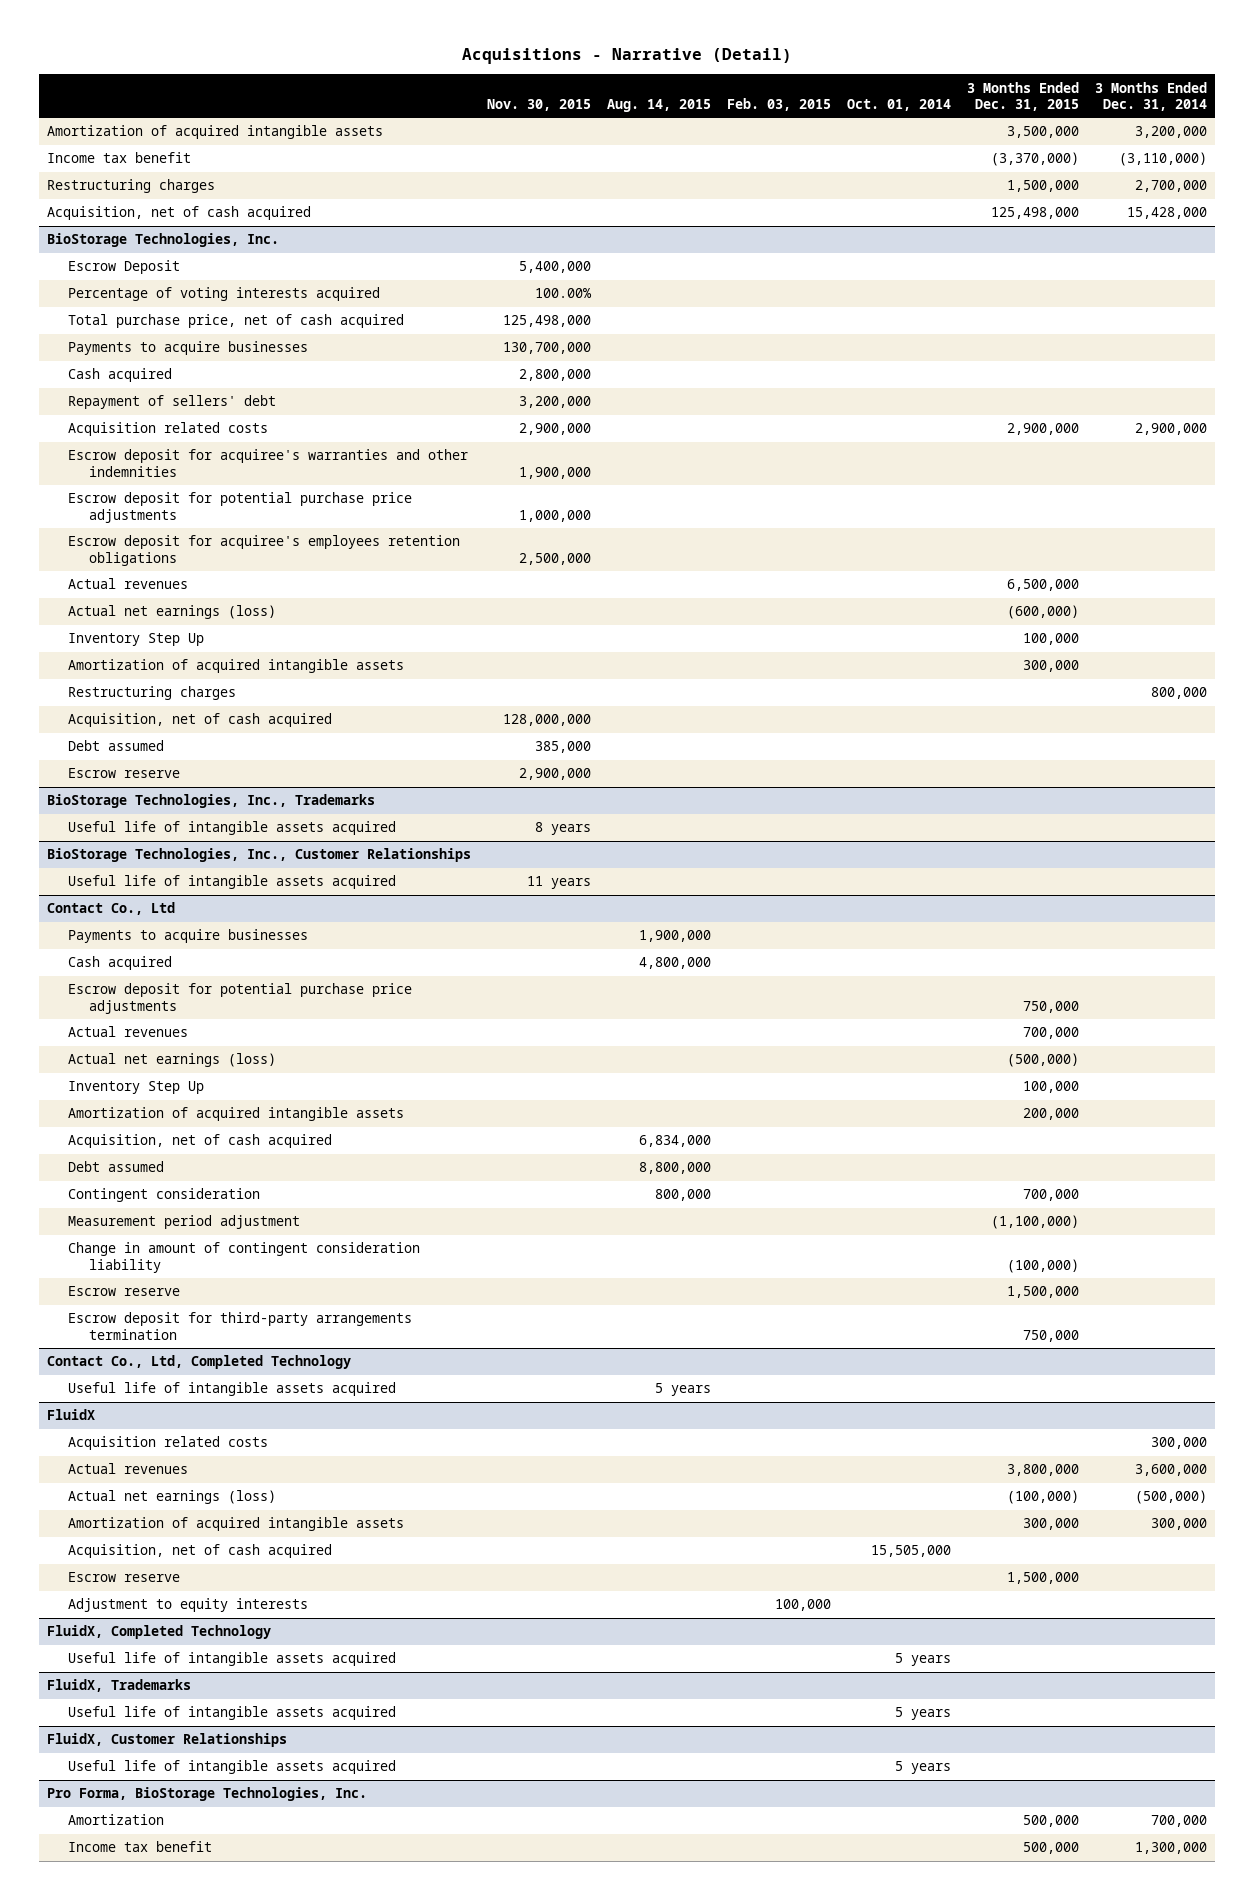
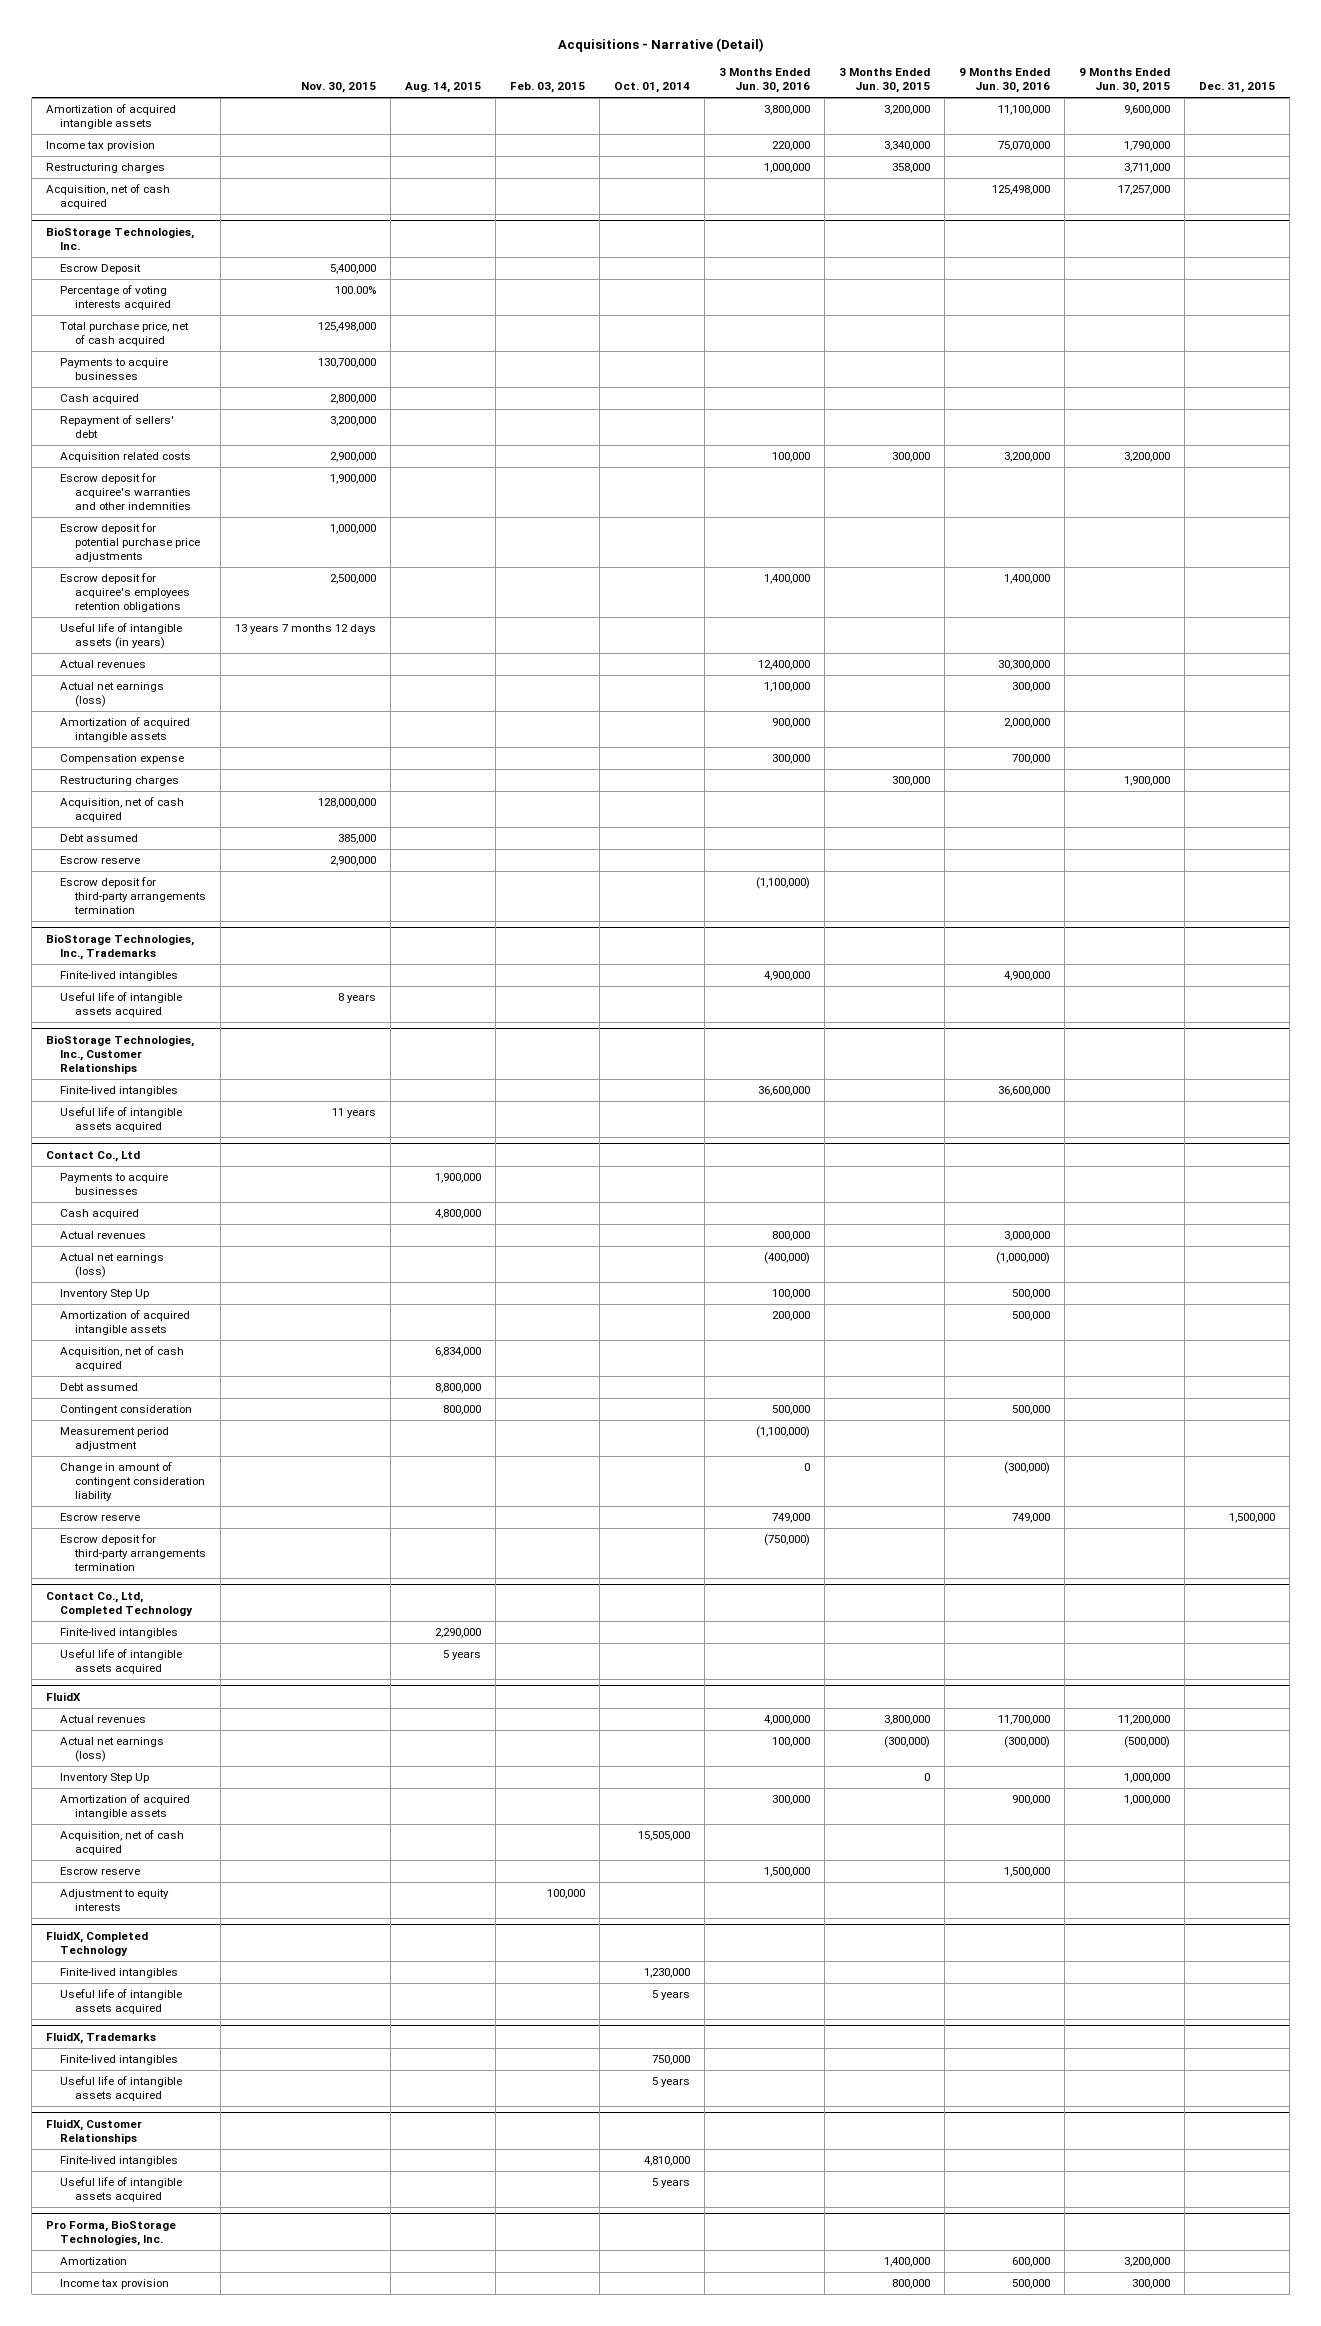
[966,81,1079,111] 3 Months Ended Dec. 31, 2015 -> none
[1094,81,1207,111] 3 Months Ended Dec. 31, 2014 -> none
none -> [718,68,810,93] 3 Months Ended Jun. 30, 2016
none -> [838,68,930,93] 3 Months Ended Jun. 30, 2015
none -> [958,68,1050,93] 9 Months Ended Jun. 30, 2016
none -> [1078,68,1170,93] 9 Months Ended Jun. 30, 2015
none -> [1198,81,1275,93] Dec. 31, 2015
[47,152,192,164] Income tax benefit -> [46,141,156,152] Income tax provision
none -> [60,623,183,650] Useful life of intangible assets (in years)
[67,633,204,647] Inventory Step Up -> none
none -> [60,754,185,765] Compensation expense
none -> [60,877,206,915] Escrow deposit for third-party arrangements termination
none -> [60,971,179,982] Finite-lived intangibles
none -> [60,1086,179,1097] Finite-lived intangibles
[67,983,412,1014] Escrow deposit for potential purchase price adjustments -> none
none -> [60,1628,179,1639] Finite-lived intangibles
[67,1436,268,1451] Acquisition related costs -> none
none -> [60,1773,150,1784] Inventory Step Up
none -> [60,1968,179,1979] Finite-lived intangibles
none -> [60,2055,179,2066] Finite-lived intangibles
none -> [60,2156,179,2167] Finite-lived intangibles
[67,1841,212,1853] Income tax benefit -> [60,2279,170,2290] Income tax provision

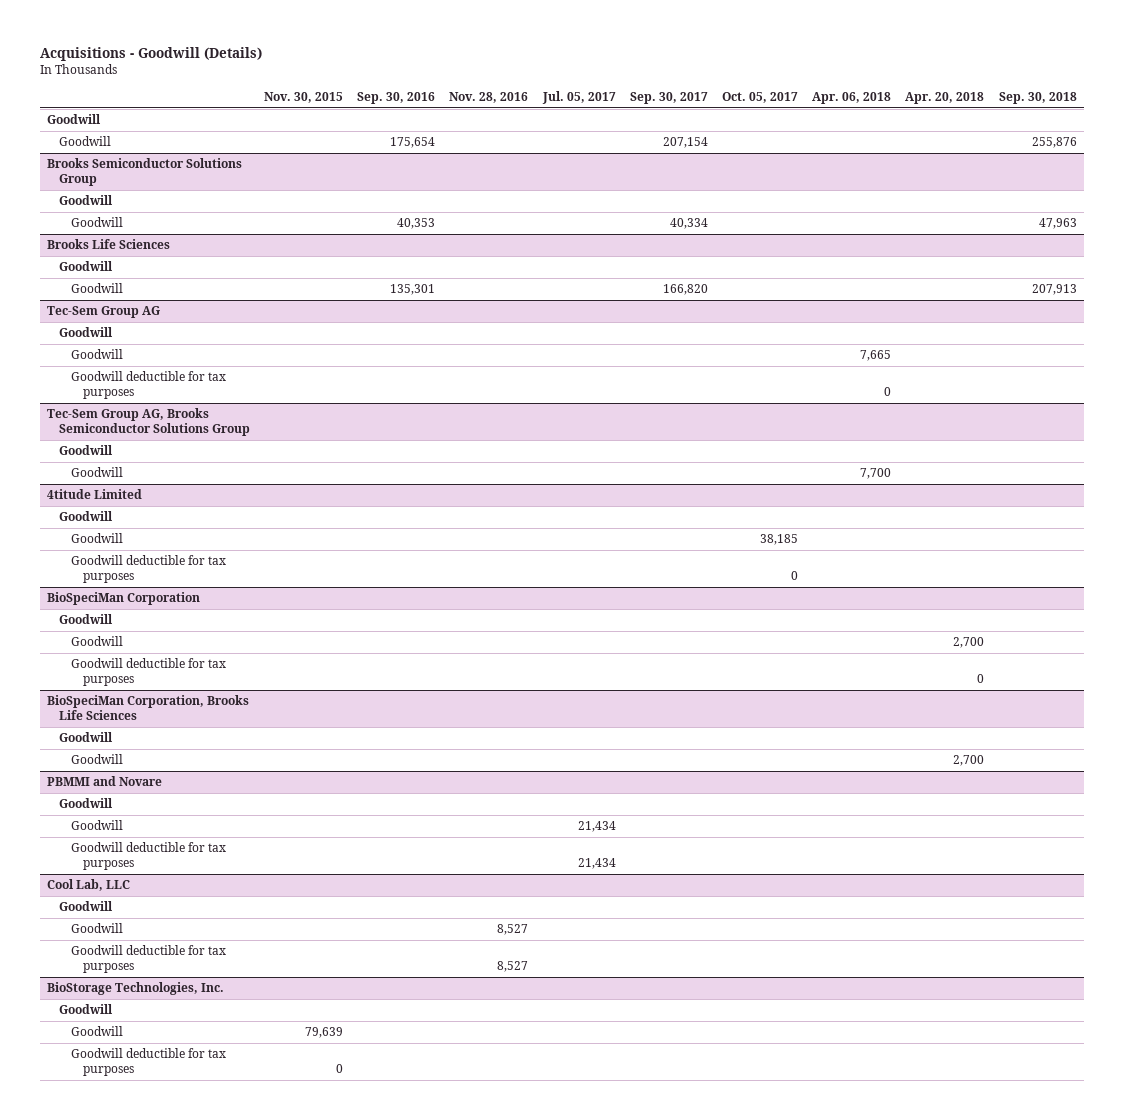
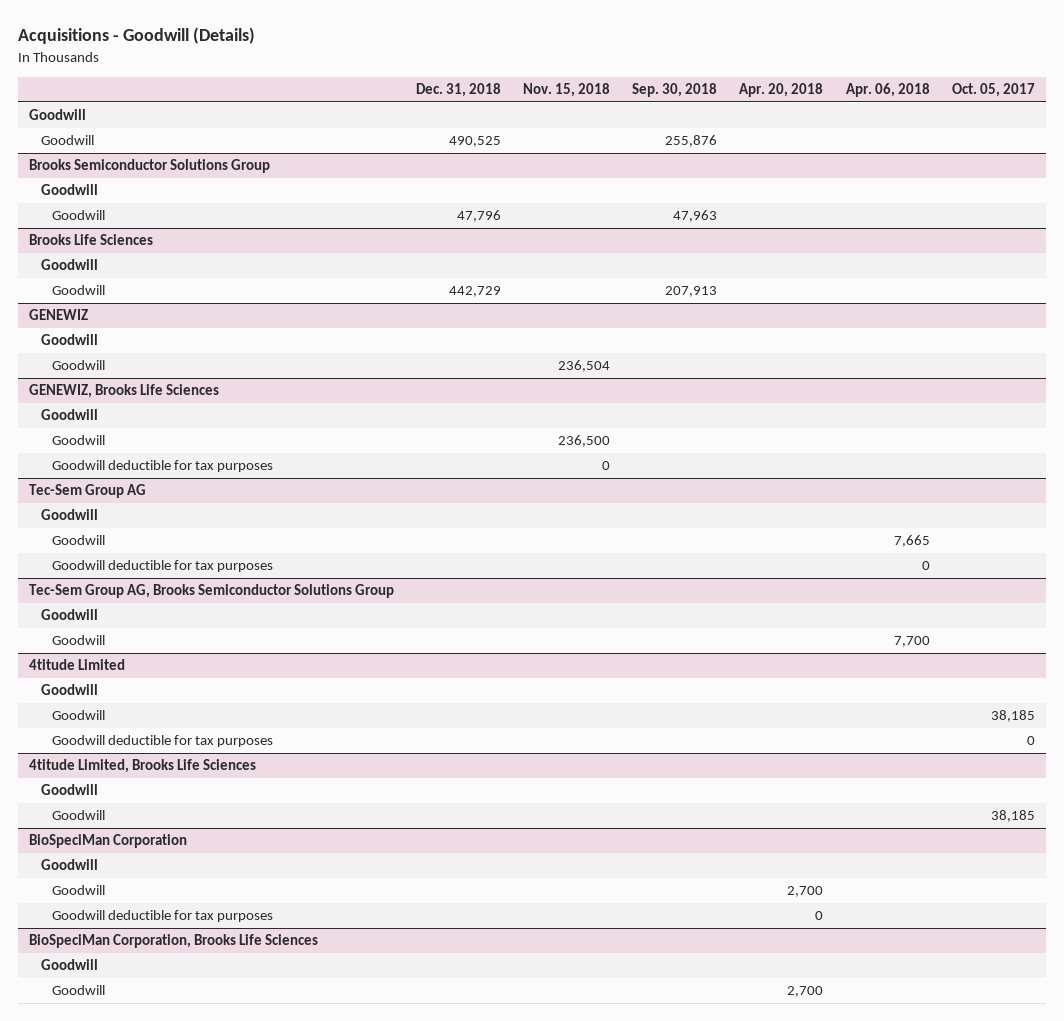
[264,92,344,104] Nov. 30, 2015 -> none
[357,92,436,105] Sep. 30, 2016 -> none
[449,92,529,104] Nov. 28, 2016 -> none
[541,91,616,105] Jul. 05, 2017 -> none
[629,92,708,105] Sep. 30, 2017 -> none
none -> [416,83,502,98] Dec. 31, 2018
none -> [523,83,611,98] Nov. 15, 2018
none -> [29,309,89,321] GENEWIZ
none -> [40,334,98,346] Goodwill
none -> [52,360,106,371] Goodwill
none -> [29,384,220,399] GENEWIZ, Brooks Life Sciences
none -> [40,409,98,421] Goodwill
none -> [52,435,106,446] Goodwill
none -> [52,460,274,473] Goodwill deductible for tax purposes
none -> [29,759,257,774] 4titude Limited, Brooks Life Sciences
none -> [40,784,98,796] Goodwill
none -> [52,810,106,821] Goodwill
[46,776,162,787] PBMMI and Novare -> none
[58,798,113,809] Goodwill -> none
[71,820,124,831] Goodwill -> none
[71,842,227,871] Goodwill deductible for tax purposes -> none
[46,879,130,892] Cool Lab, LLC -> none
[58,901,113,912] Goodwill -> none
[71,923,124,934] Goodwill -> none
[71,945,227,974] Goodwill deductible for tax purposes -> none
[46,982,224,996] BioStorage Technologies, Inc. -> none
[58,1004,113,1015] Goodwill -> none
[71,1026,124,1037] Goodwill -> none
[71,1048,227,1077] Goodwill deductible for tax purposes -> none

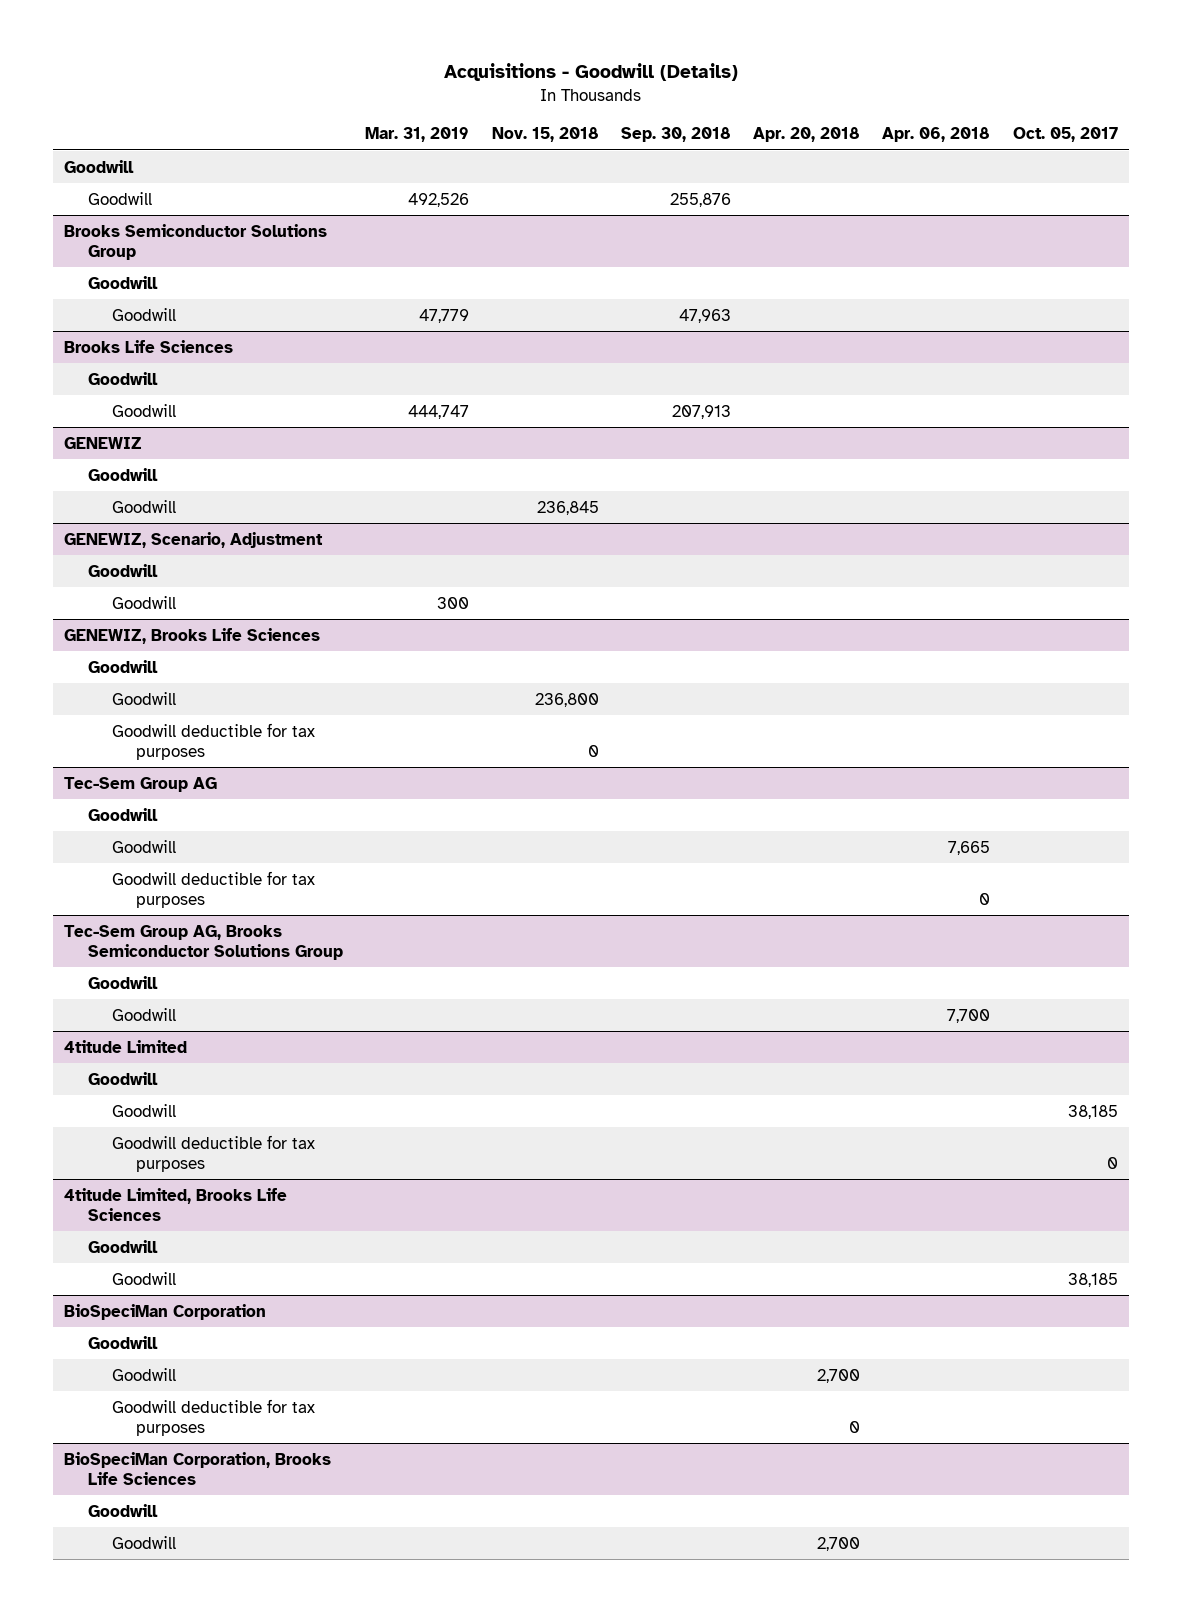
[416,83,502,98] Dec. 31, 2018 -> none
none -> [365,127,470,143] Mar. 31, 2019
[558,360,611,373] 236,504 -> [536,500,599,515] 236,845
none -> [63,531,323,548] GENEWIZ, Scenario, Adjustment
none -> [87,563,158,577] Goodwill
none -> [112,595,177,609] Goodwill
[558,435,611,448] 236,500 -> [534,692,599,707] 236,800

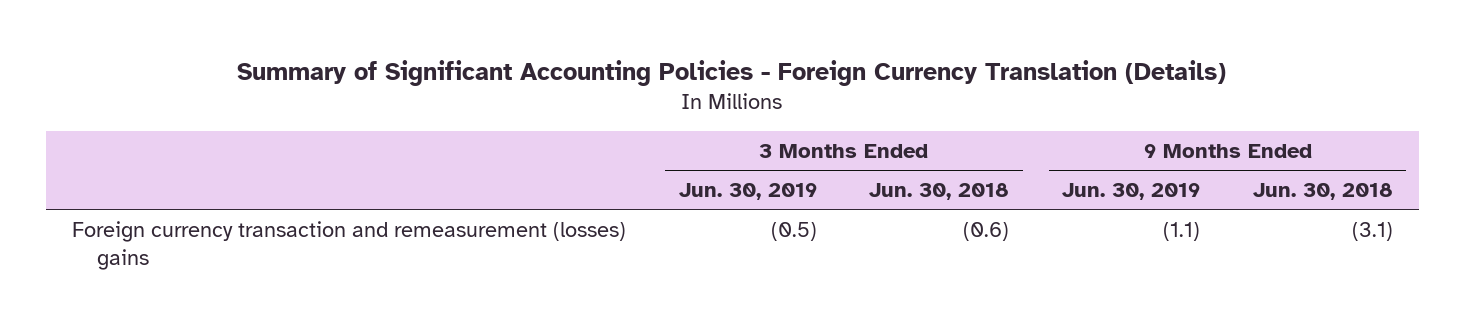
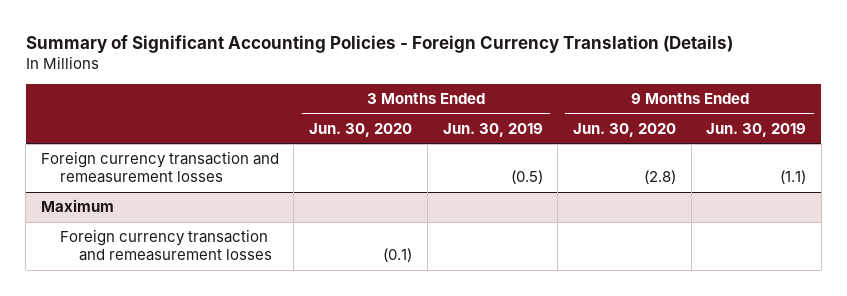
[869,183,1010,201] Jun. 30, 2018 -> none
[1252,183,1393,201] Jun. 30, 2018 -> none
none -> [309,122,413,137] Jun. 30, 2020
none -> [572,122,676,137] Jun. 30, 2020
[71,221,626,270] Foreign currency transaction and remeasurement (losses) gains -> [40,151,279,184] Foreign currency transaction and remeasurement losses
none -> [40,199,114,213] Maximum
none -> [60,229,273,262] Foreign currency transaction and remeasurement losses

